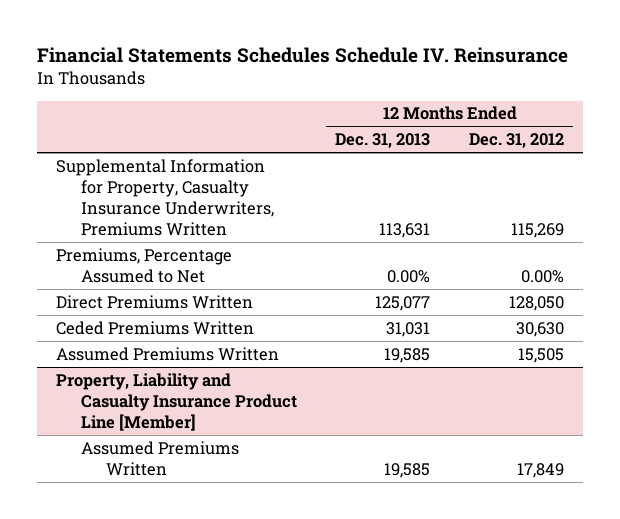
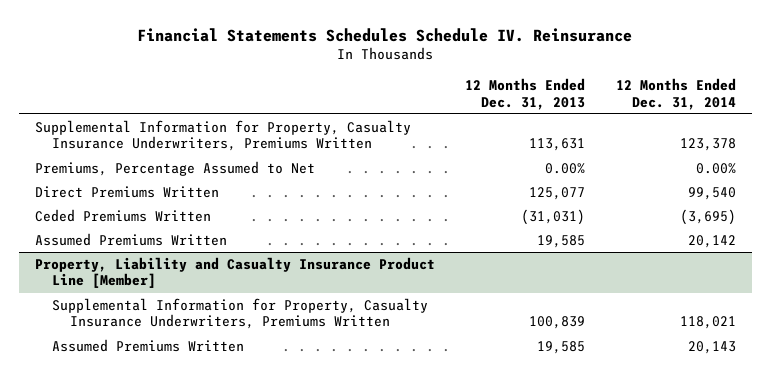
[468,133,564,149] Dec. 31, 2012 -> none
none -> [616,78,737,110] 12 Months Ended Dec. 31, 2014
[386,321,431,337] 31,031 -> [521,208,586,225] (31,031)
none -> [52,297,429,330] Supplemental Information for Property, Casualty Insurance Underwriters, Premiums Written

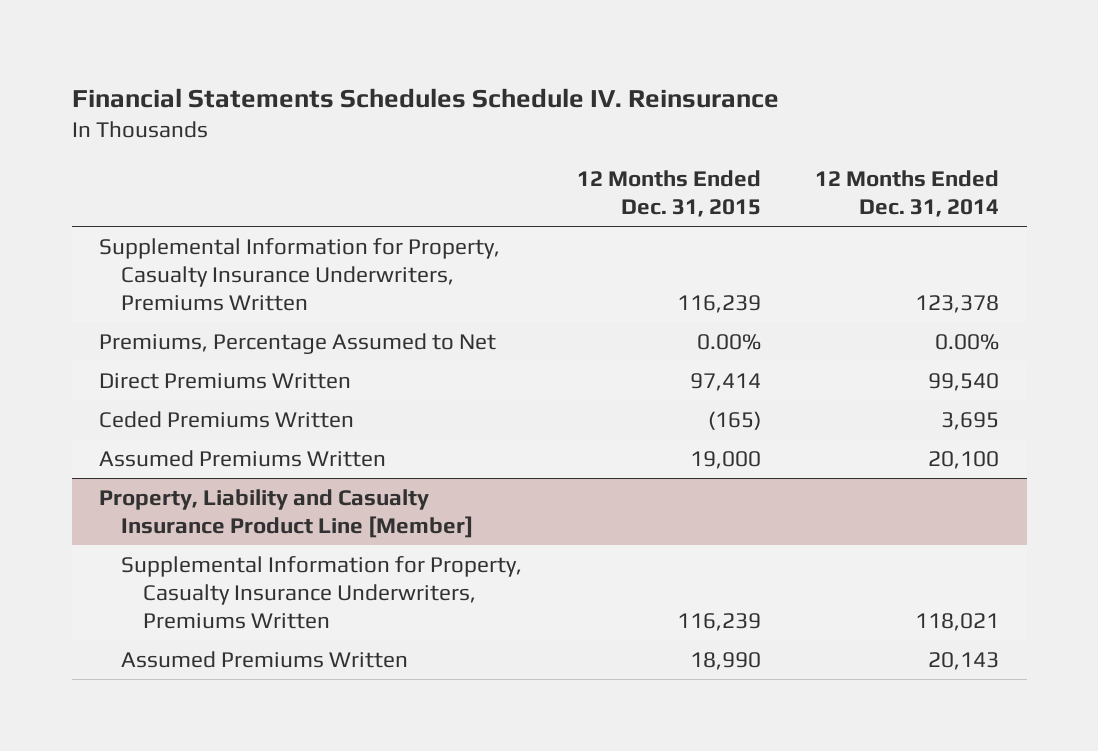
[465,78,586,110] 12 Months Ended Dec. 31, 2013 -> none
none -> [576,170,761,218] 12 Months Ended Dec. 31, 2015
[680,208,737,225] (3,695) -> [941,411,1000,430] 3,695
[688,234,737,248] 20,142 -> [928,450,1000,469] 20,100

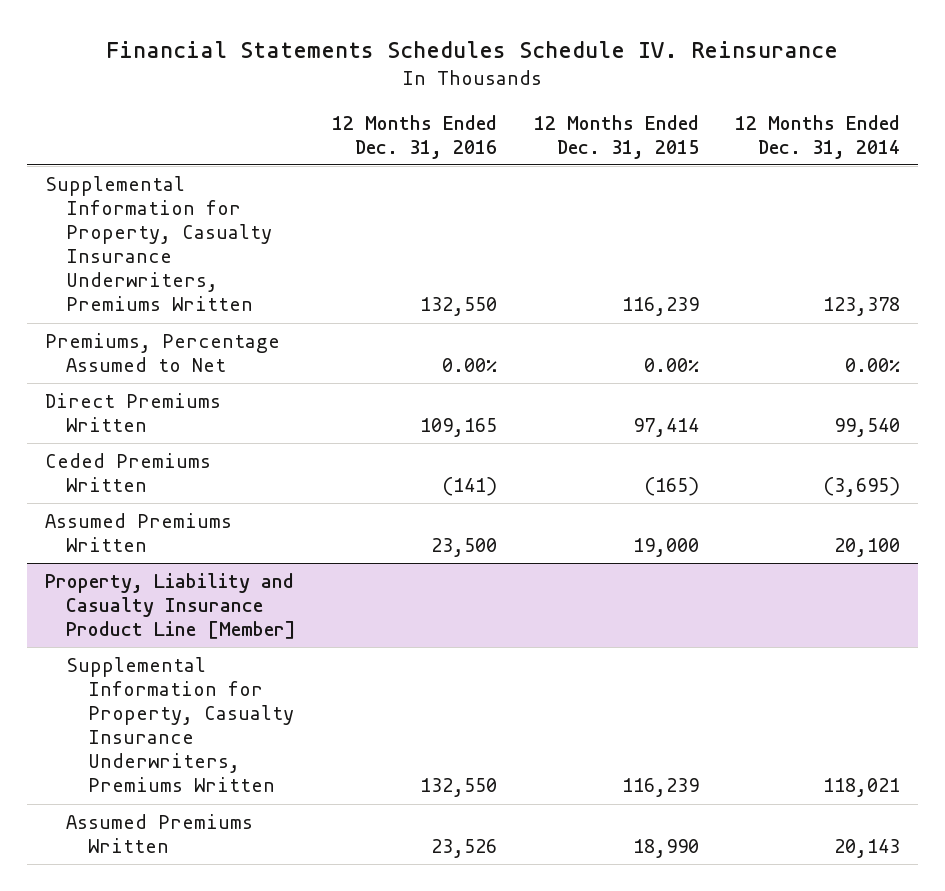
none -> [332,114,498,159] 12 Months Ended Dec. 31, 2016
[941,411,1000,430] 3,695 -> [822,477,900,498] (3,695)

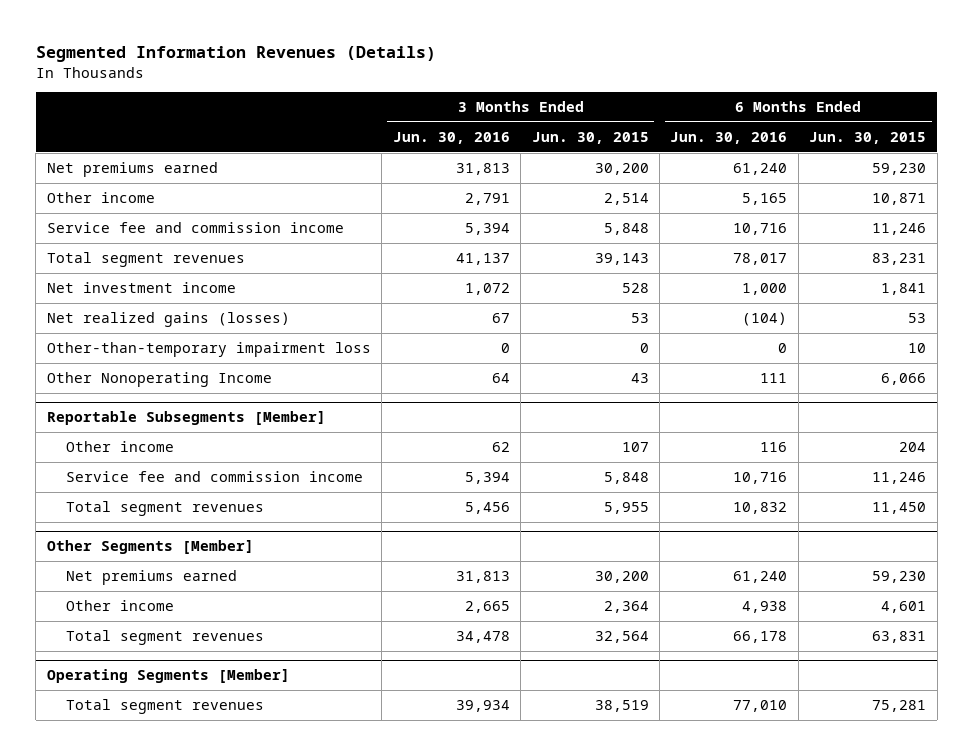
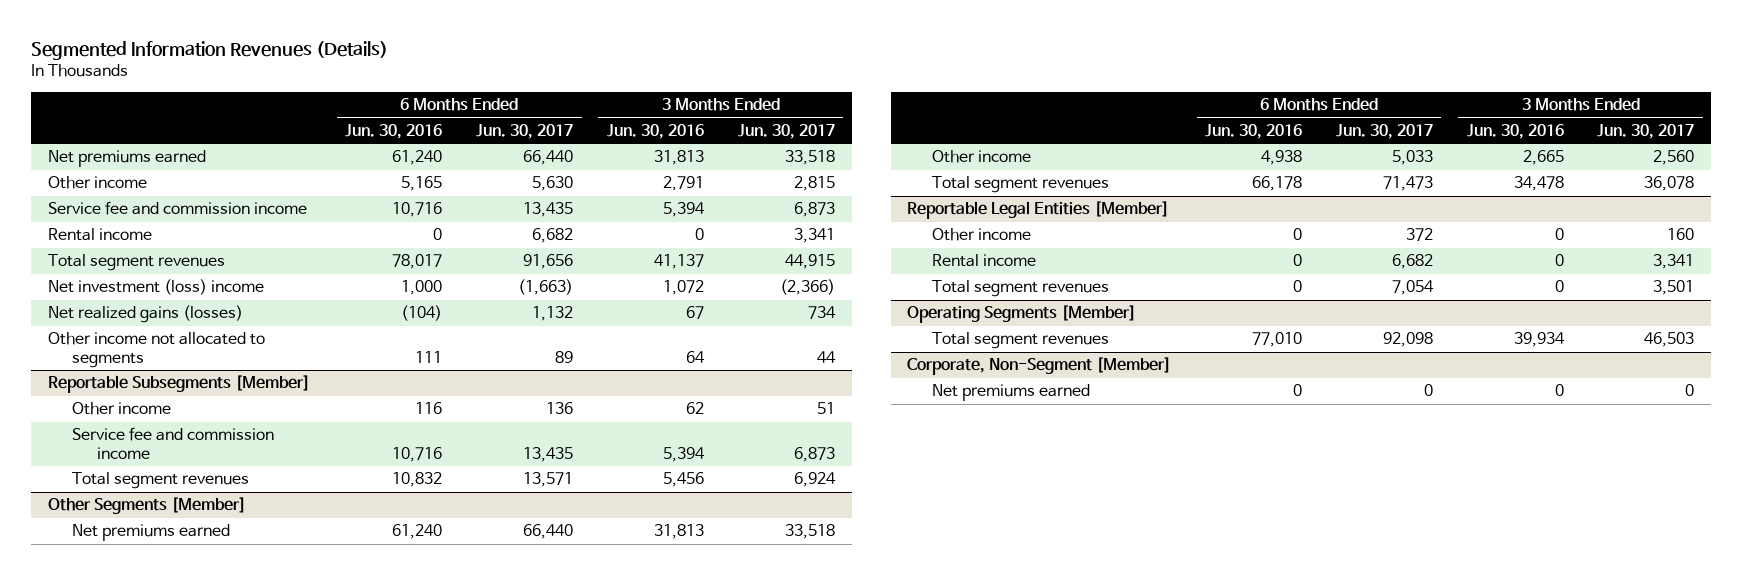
[531,131,649,144] Jun. 30, 2015 -> none
[809,131,927,144] Jun. 30, 2015 -> none
none -> [476,123,574,139] Jun. 30, 2017
none -> [737,123,835,139] Jun. 30, 2017
none -> [47,228,152,242] Rental income
[46,282,236,294] Net investment income -> [47,279,264,296] Net investment (loss) income
[46,342,371,358] Other-than-temporary impairment loss -> none
[46,372,272,388] Other Nonoperating Income -> [47,332,265,368] Other income not allocated to segments
none -> [907,201,1170,220] Reportable Legal Entities [Member]
none -> [932,228,1032,242] Other income
none -> [932,254,1037,268] Rental income
none -> [932,280,1110,298] Total segment revenues
none -> [907,357,1172,376] Corporate, Non-Segment [Member]
none -> [932,384,1091,402] Net premiums earned

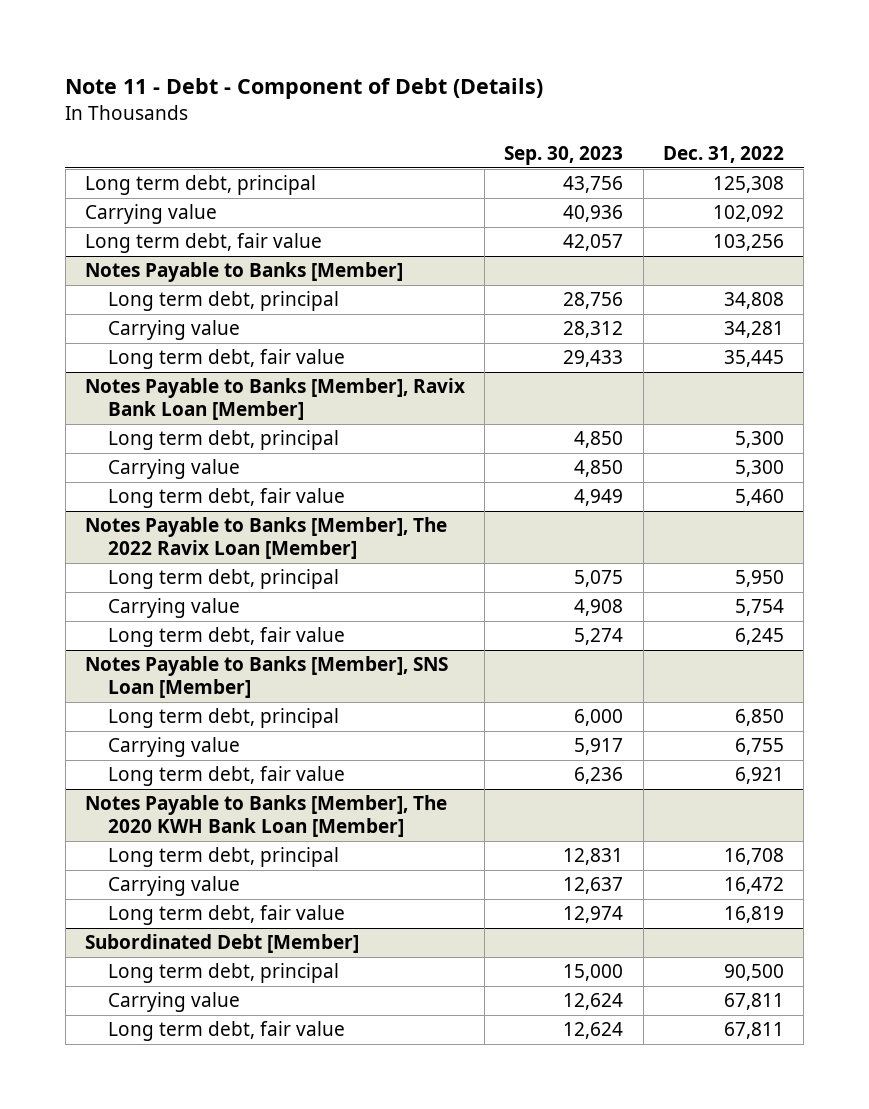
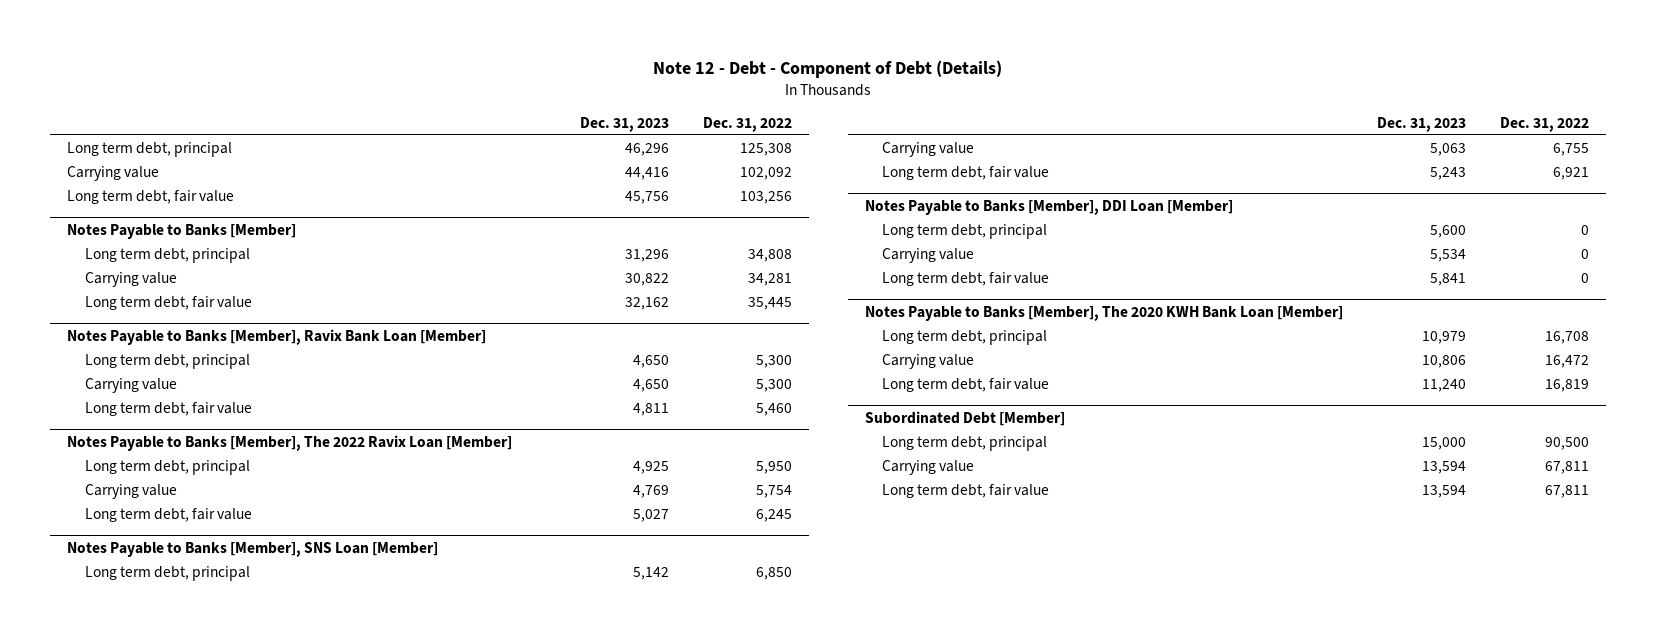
[65,78,544,100] Note 11 - Debt - Component of Debt (Details) -> [653,60,1003,79] Note 12 - Debt - Component of Debt (Details)
[504,146,624,166] Sep. 30, 2023 -> none
none -> [579,116,669,132] Dec. 31, 2023
none -> [864,199,1233,215] Notes Payable to Banks [Member], DDI Loan [Member]
none -> [882,224,1048,240] Long term debt, principal
none -> [882,248,975,264] Carrying value
none -> [882,272,1050,287] Long term debt, fair value

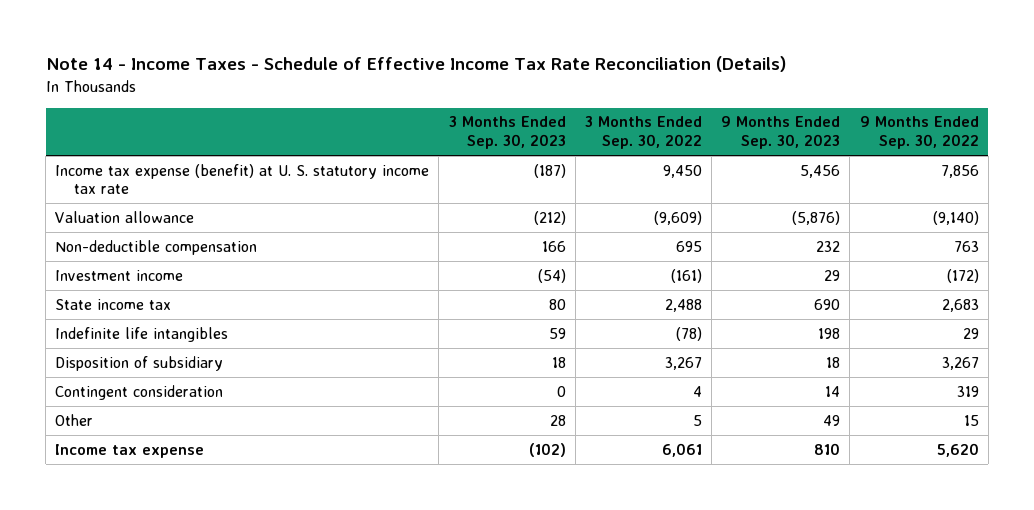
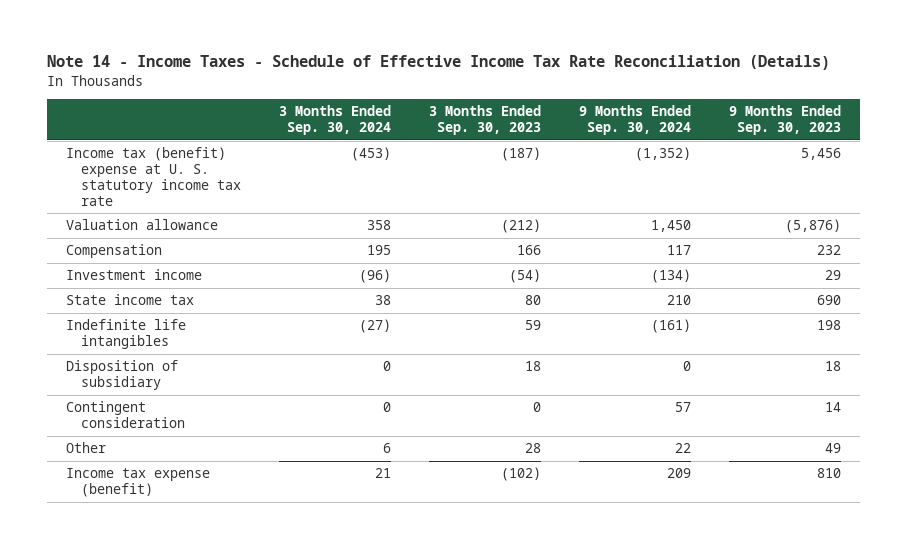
[584,116,702,150] 3 Months Ended Sep. 30, 2022 -> none
[859,116,979,150] 9 Months Ended Sep. 30, 2022 -> none
none -> [279,105,392,136] 3 Months Ended Sep. 30, 2024
none -> [579,105,692,136] 9 Months Ended Sep. 30, 2024
[55,163,430,195] Income tax expense (benefit) at U. S. statutory income tax rate -> [65,147,242,206] Income tax (benefit) expense at U. S. statutory income tax rate
[55,239,258,255] Non-deductible compensation -> [65,244,162,259] Compensation
[55,443,205,458] Income tax expense -> [65,468,210,498] Income tax expense (benefit)

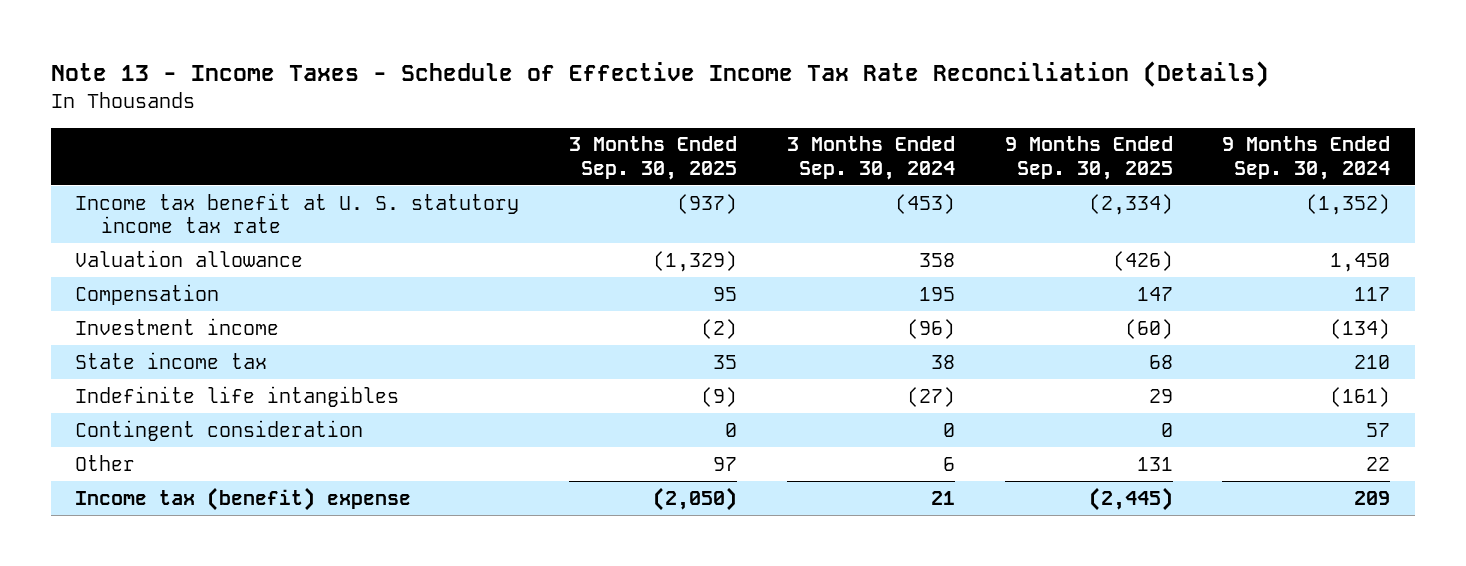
[46,55,830,71] Note 14 - Income Taxes - Schedule of Effective Income Tax Rate Reconciliation (Details) -> [50,61,1269,88] Note 13 - Income Taxes - Schedule of Effective Income Tax Rate Reconciliation (Details)
[429,105,542,136] 3 Months Ended Sep. 30, 2023 -> none
[729,105,842,136] 9 Months Ended Sep. 30, 2023 -> none
none -> [569,136,738,180] 3 Months Ended Sep. 30, 2025
none -> [1004,136,1173,180] 9 Months Ended Sep. 30, 2025
[65,147,242,206] Income tax (benefit) expense at U. S. statutory income tax rate -> [75,192,520,234] Income tax benefit at U. S. statutory income tax rate
[65,360,178,391] Disposition of subsidiary -> none
[65,468,210,498] Income tax expense (benefit) -> [75,486,412,511] Income tax (benefit) expense

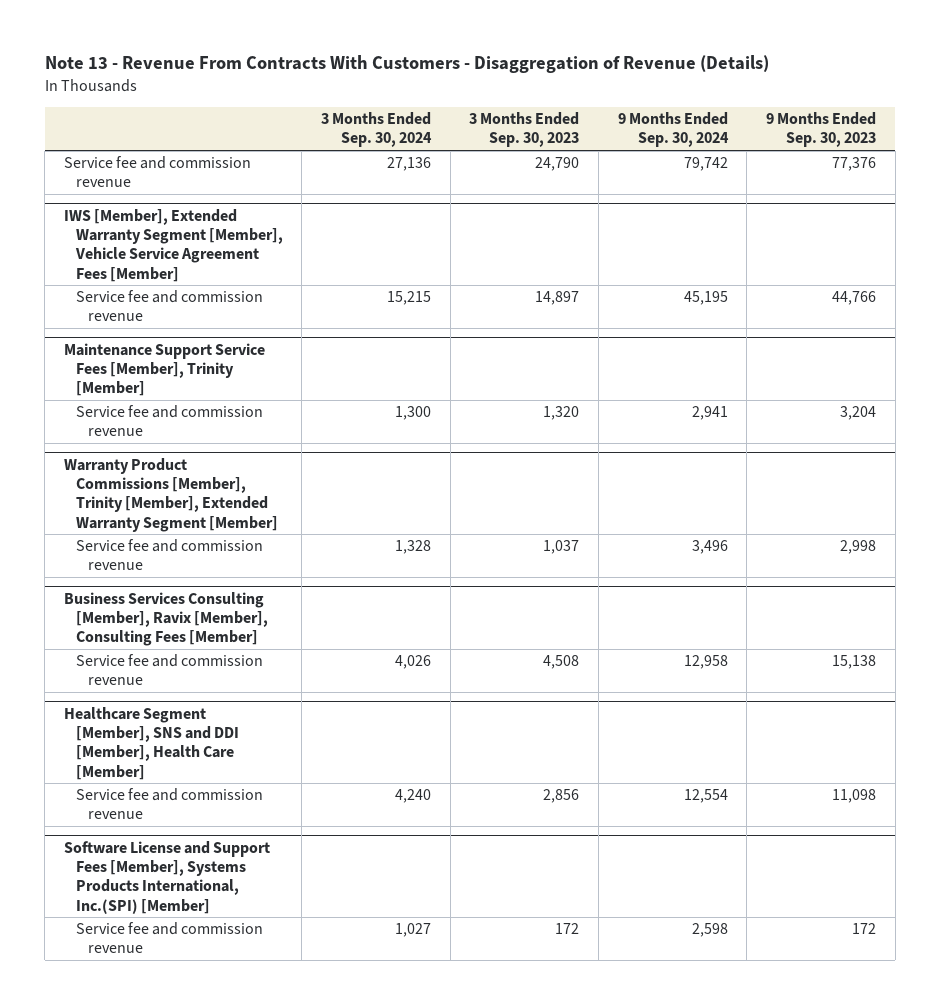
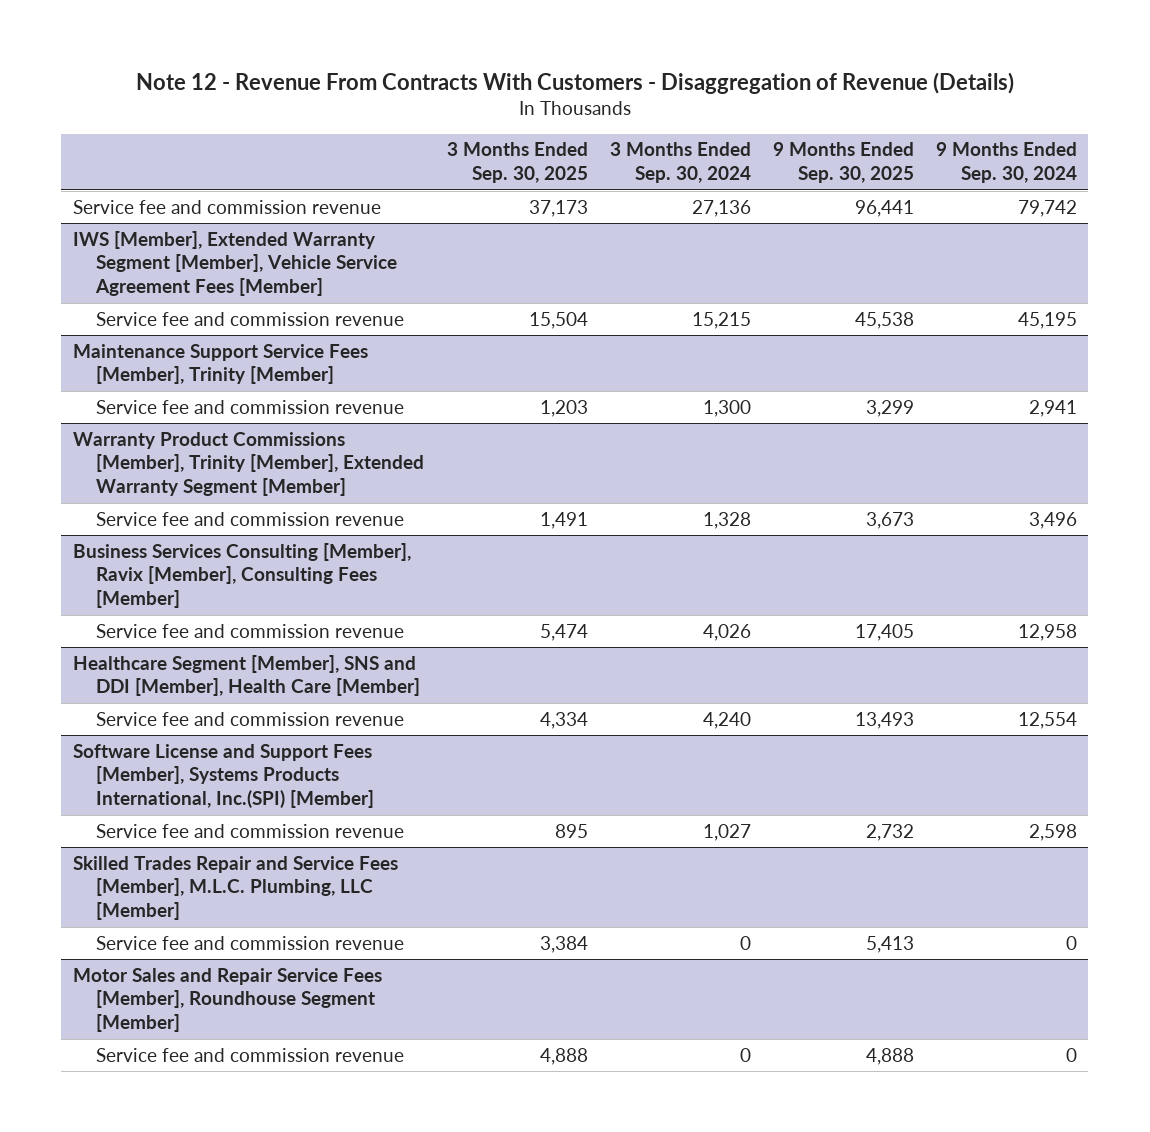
[44,55,769,74] Note 13 - Revenue From Contracts With Customers - Disaggregation of Revenue (Details) -> [135,72,1014,95] Note 12 - Revenue From Contracts With Customers - Disaggregation of Revenue (Details)
[469,112,580,148] 3 Months Ended Sep. 30, 2023 -> none
[765,112,876,148] 9 Months Ended Sep. 30, 2023 -> none
none -> [446,142,588,184] 3 Months Ended Sep. 30, 2025
none -> [773,142,915,184] 9 Months Ended Sep. 30, 2025
none -> [72,855,398,921] Skilled Trades Repair and Service Fees [Member], M.L.C. Plumbing, LLC [Member]
none -> [96,935,405,950] Service fee and commission revenue
none -> [72,967,382,1033] Motor Sales and Repair Service Fees [Member], Roundhouse Segment [Member]
none -> [96,1047,405,1062] Service fee and commission revenue

